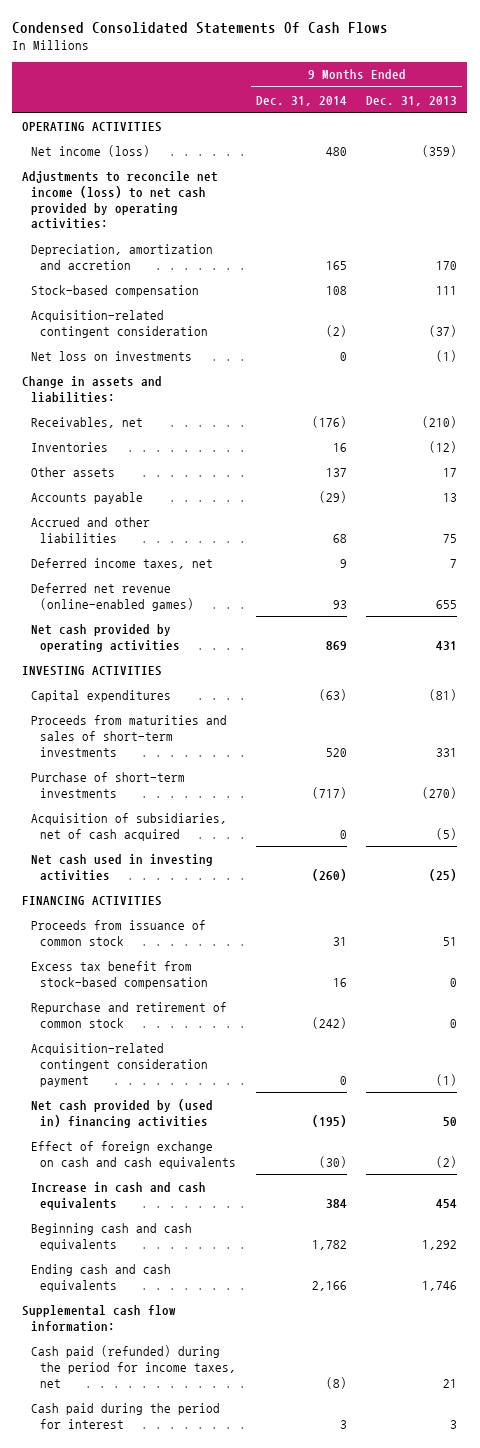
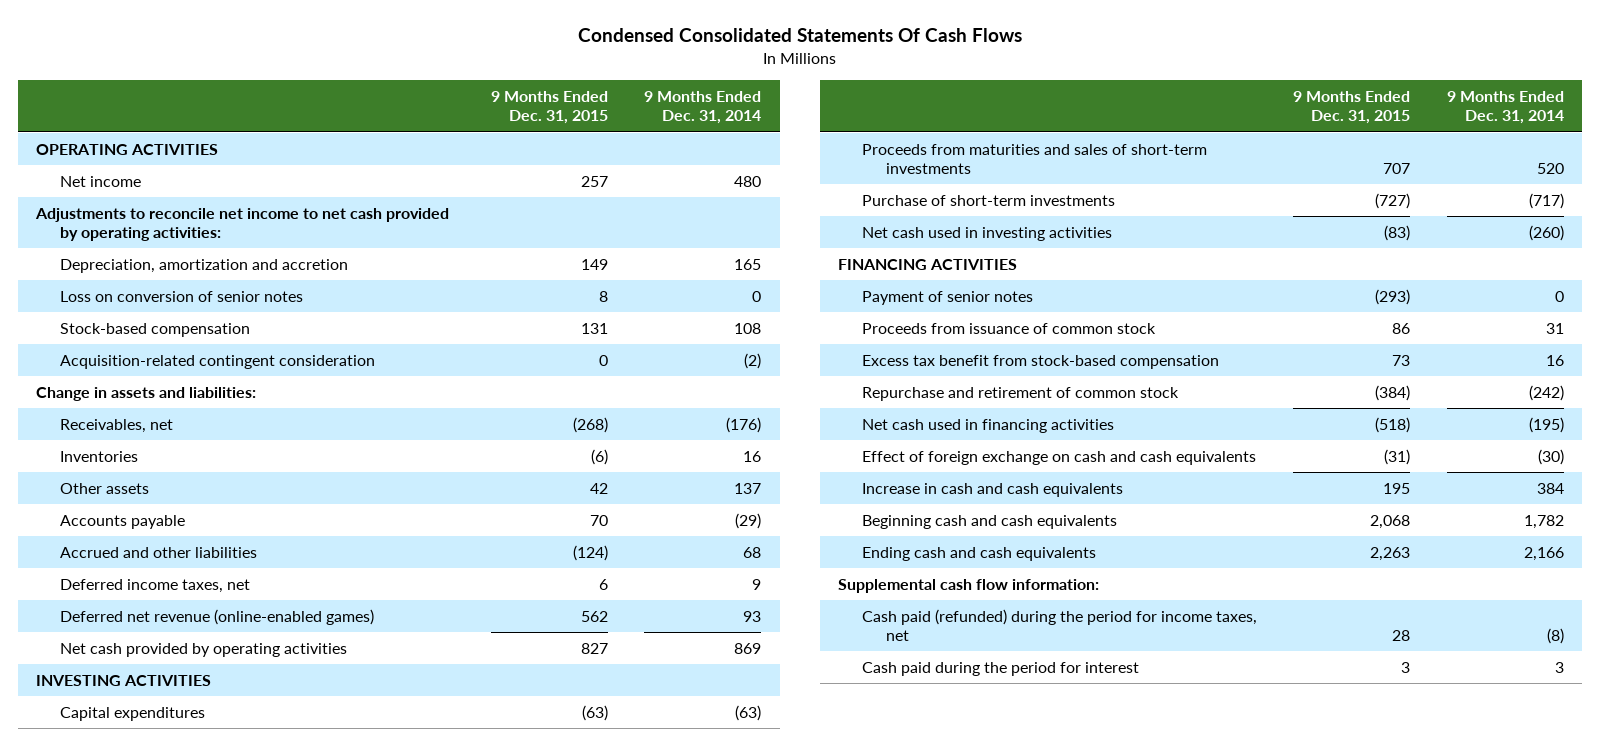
[366,95,458,106] Dec. 31, 2013 -> none
none -> [491,90,609,125] 9 Months Ended Dec. 31, 2015
[31,144,151,157] Net income (loss) -> [59,175,141,187] Net income
[22,170,219,230] Adjustments to reconcile net income (loss) to net cash provided by operating activities: -> [34,207,449,242] Adjustments to reconcile net income to net cash provided by operating activities:
none -> [59,290,303,302] Loss on conversion of senior notes
[31,350,193,361] Net loss on investments -> none
[31,812,228,841] Acquisition of subsidiaries, net of cash acquired -> none
none -> [861,290,1033,305] Payment of senior notes
[31,1042,208,1087] Acquisition-related contingent consideration payment -> none
[31,1098,214,1128] Net cash provided by (used in) financing activities -> [861,418,1114,433] Net cash used in financing activities

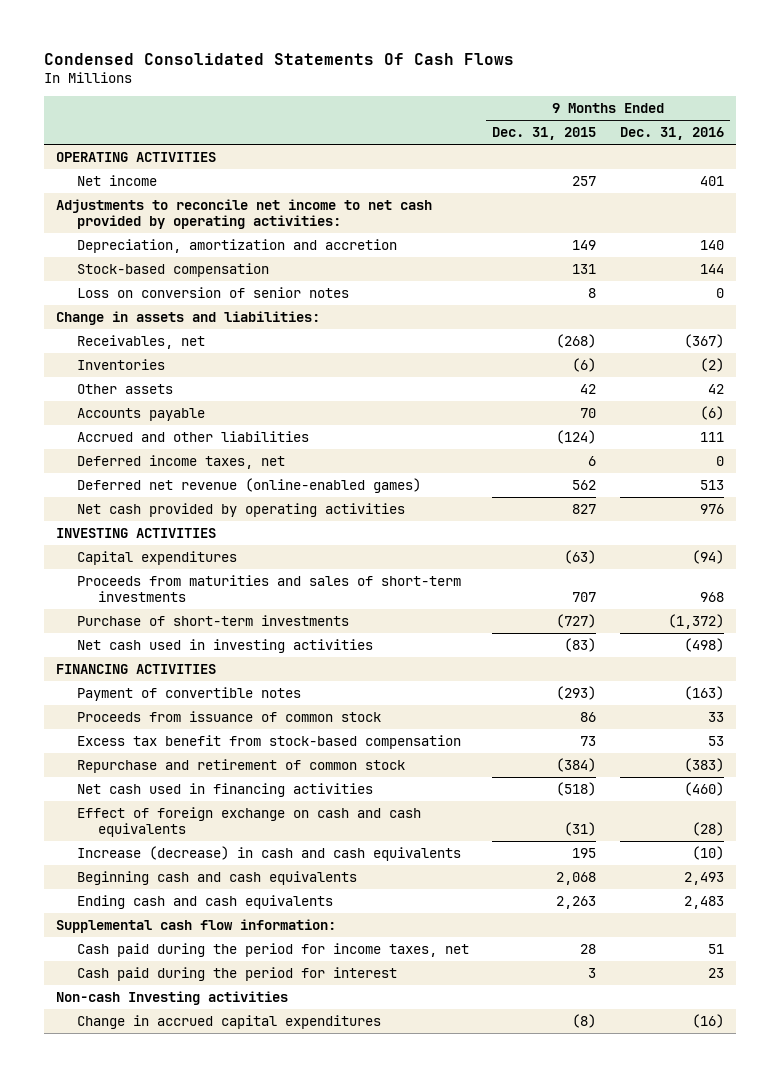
[644,90,762,125] 9 Months Ended Dec. 31, 2014 -> none
none -> [619,127,724,141] Dec. 31, 2016
[59,354,375,369] Acquisition-related contingent consideration -> none
[59,290,303,302] Loss on conversion of senior notes -> [76,286,349,298] Loss on conversion of senior notes
[861,290,1033,305] Payment of senior notes -> [76,686,301,701] Payment of convertible notes
[861,482,1123,497] Increase in cash and cash equivalents -> [76,845,461,861] Increase (decrease) in cash and cash equivalents
[861,608,1257,642] Cash paid (refunded) during the period for income taxes, net -> [76,942,469,957] Cash paid during the period for income taxes, net
none -> [55,990,288,1005] Non-cash Investing activities
none -> [76,1014,381,1029] Change in accrued capital expenditures

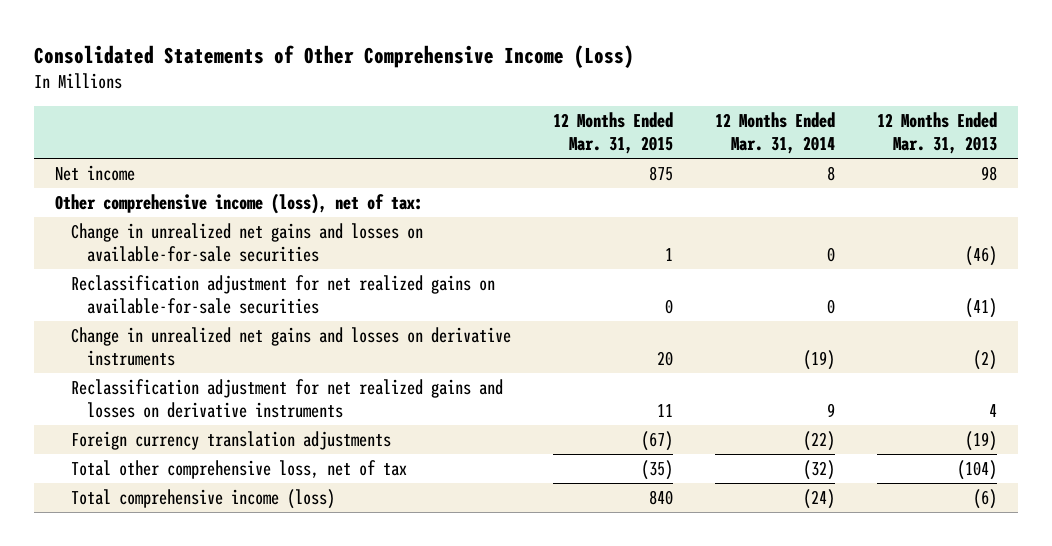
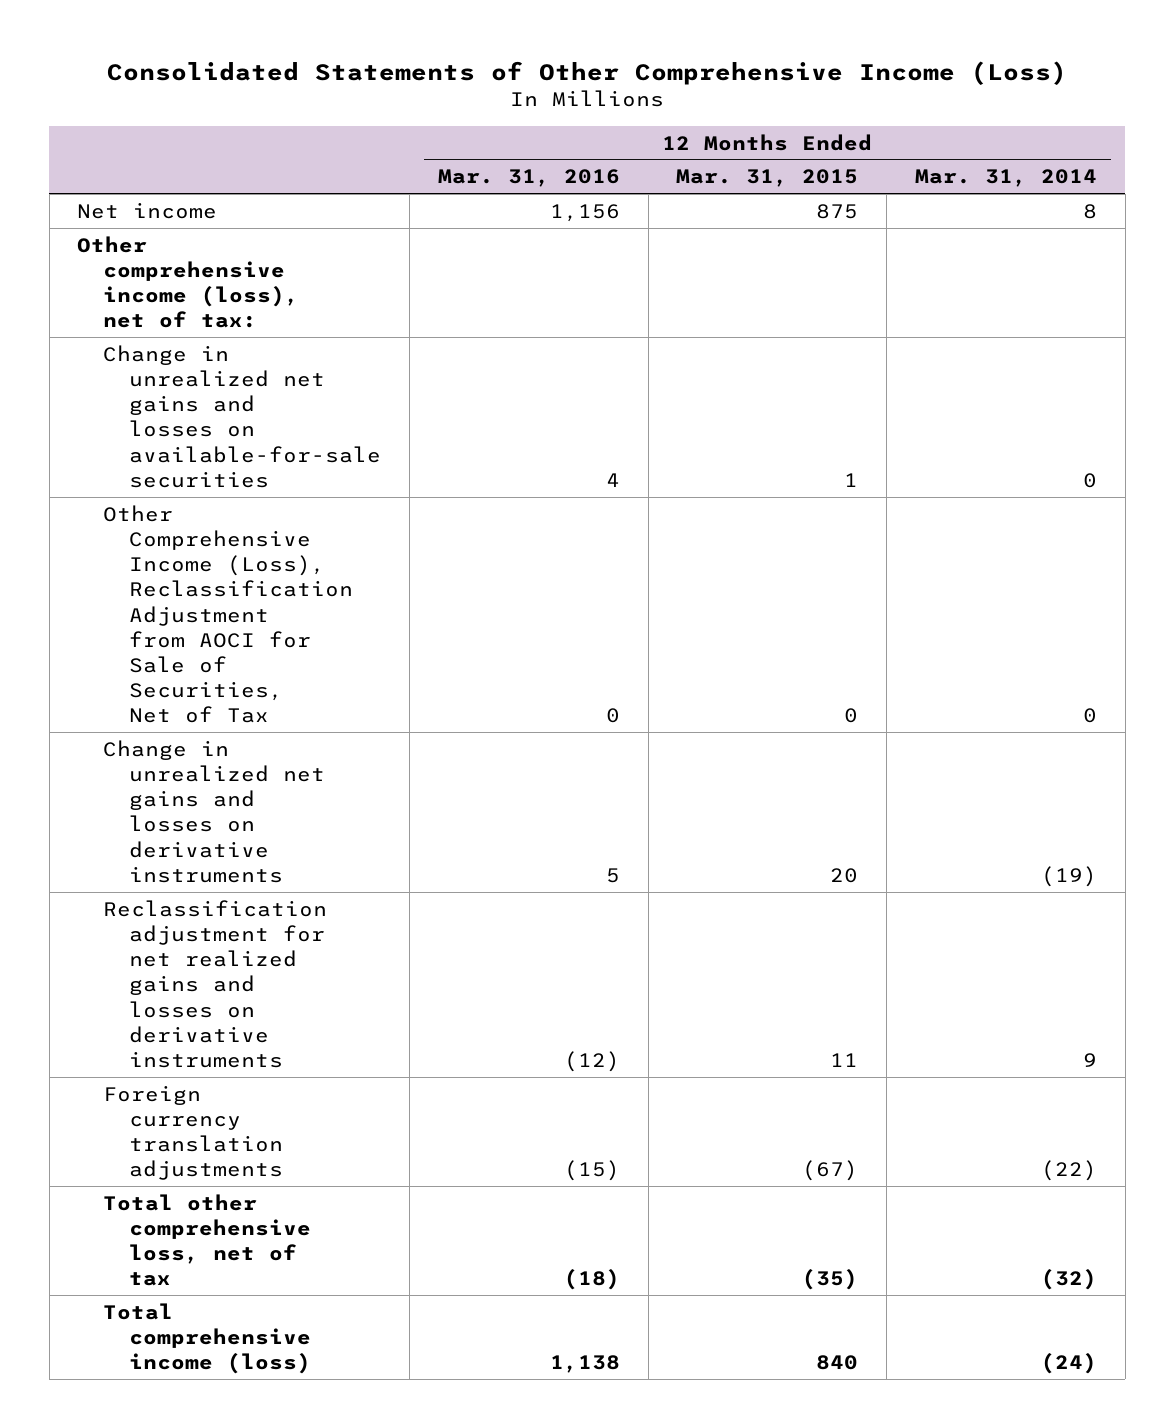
[876,112,997,155] 12 Months Ended Mar. 31, 2013 -> none
none -> [437,169,620,188] Mar. 31, 2016
[71,275,496,314] Reclassification adjustment for net realized gains on available-for-sale securities -> none
none -> [103,504,354,724] Other Comprehensive Income (Loss), Reclassification Adjustment from AOCI for Sale of Securities, Net of Tax

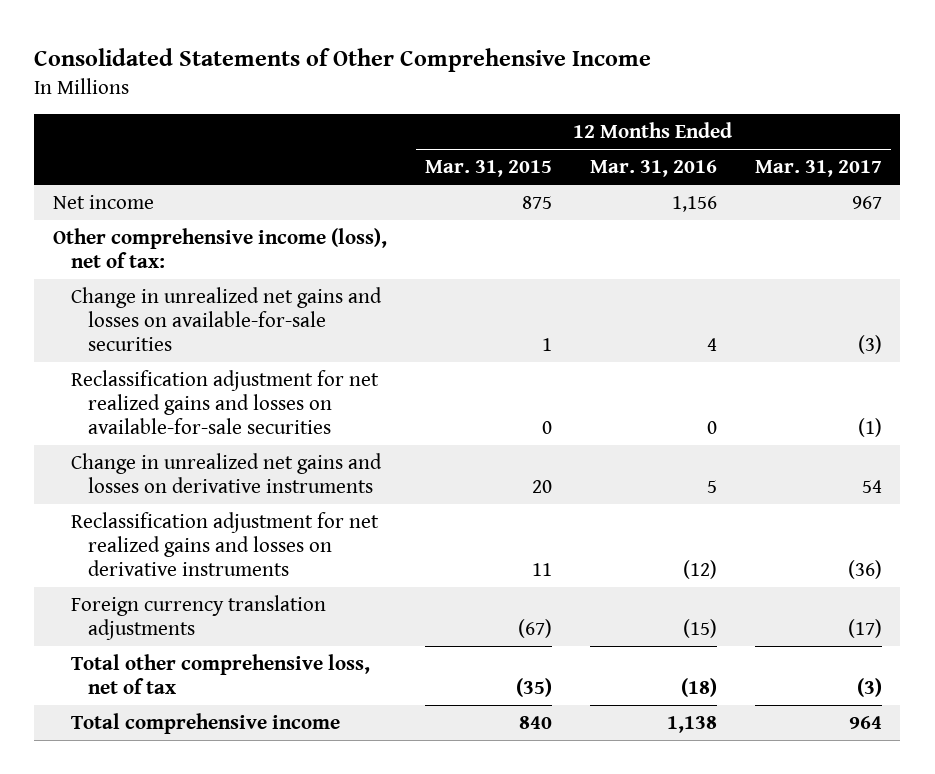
[107,60,1068,85] Consolidated Statements of Other Comprehensive Income (Loss) -> [34,48,652,73] Consolidated Statements of Other Comprehensive Income
[914,169,1097,188] Mar. 31, 2014 -> none
none -> [754,160,882,178] Mar. 31, 2017
[103,504,354,724] Other Comprehensive Income (Loss), Reclassification Adjustment from AOCI for Sale of Securities, Net of Tax -> [70,369,379,435] Reclassification adjustment for net realized gains and losses on available-for-sale securities
[103,1302,312,1375] Total comprehensive income (loss) -> [70,712,340,734] Total comprehensive income

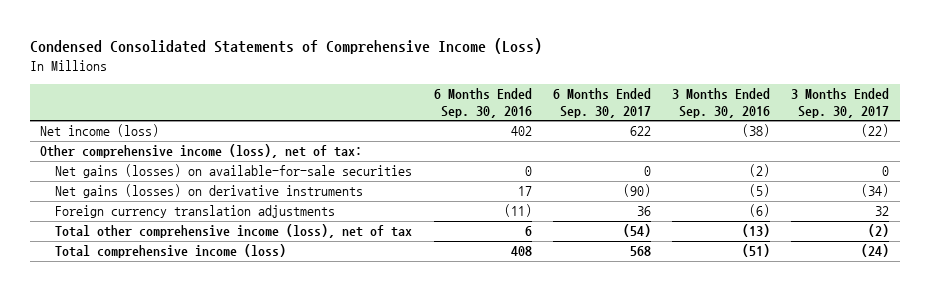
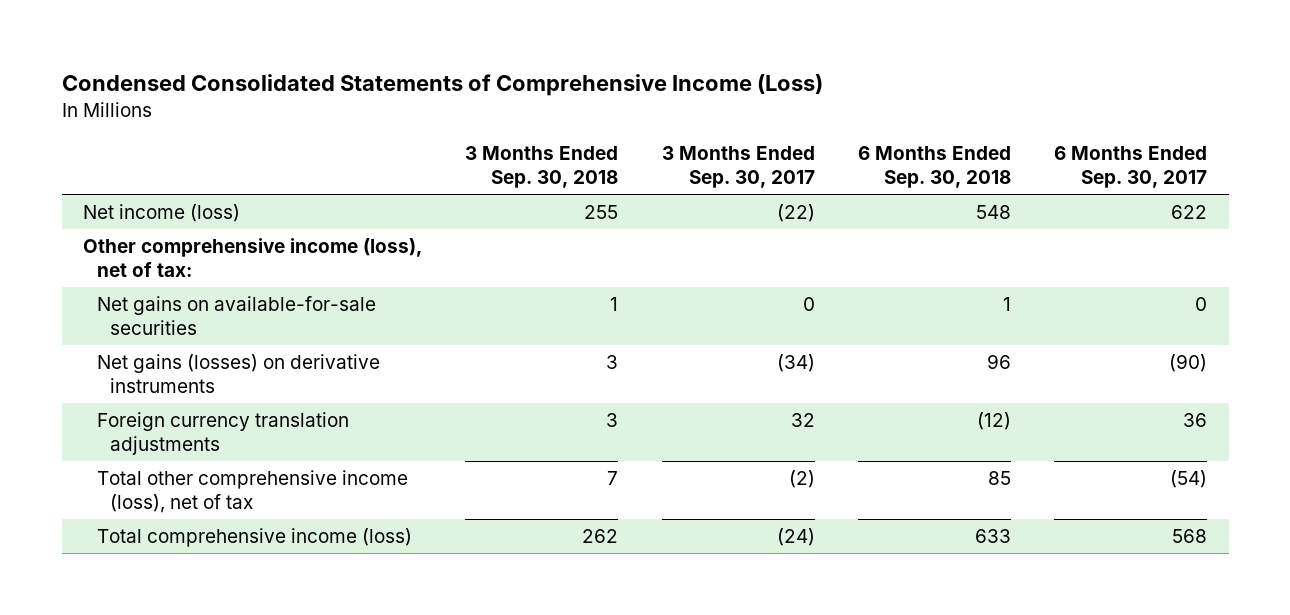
[433,88,532,118] 6 Months Ended Sep. 30, 2016 -> none
[671,88,770,118] 3 Months Ended Sep. 30, 2016 -> none
none -> [465,145,619,189] 3 Months Ended Sep. 30, 2018
none -> [857,145,1011,189] 6 Months Ended Sep. 30, 2018
[55,164,413,179] Net gains (losses) on available-for-sale securities -> [96,295,376,336] Net gains on available-for-sale securities

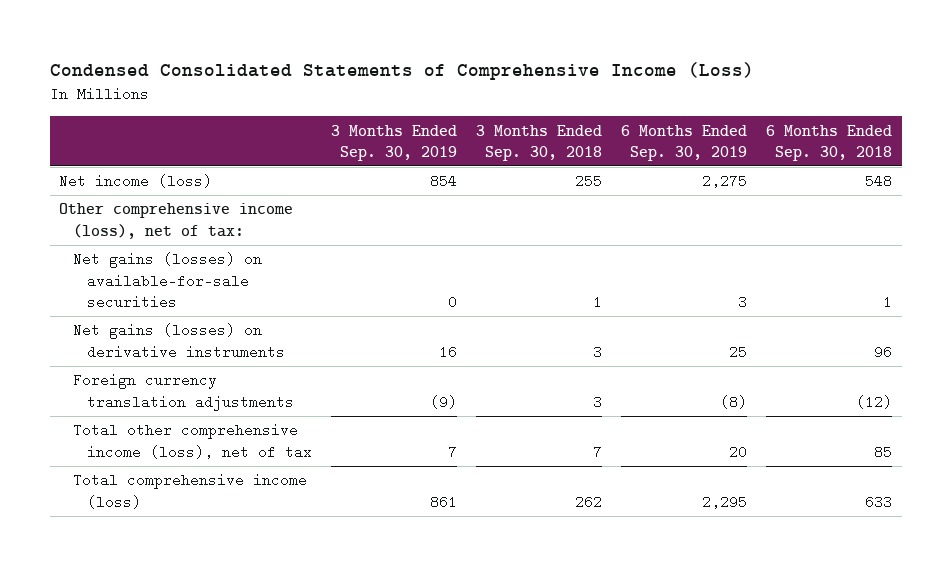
[661,145,815,189] 3 Months Ended Sep. 30, 2017 -> none
[1054,145,1208,189] 6 Months Ended Sep. 30, 2017 -> none
none -> [330,124,457,161] 3 Months Ended Sep. 30, 2019
none -> [621,124,748,161] 6 Months Ended Sep. 30, 2019
[96,295,376,336] Net gains on available-for-sale securities -> [73,252,263,309] Net gains (losses) on available-for-sale securities

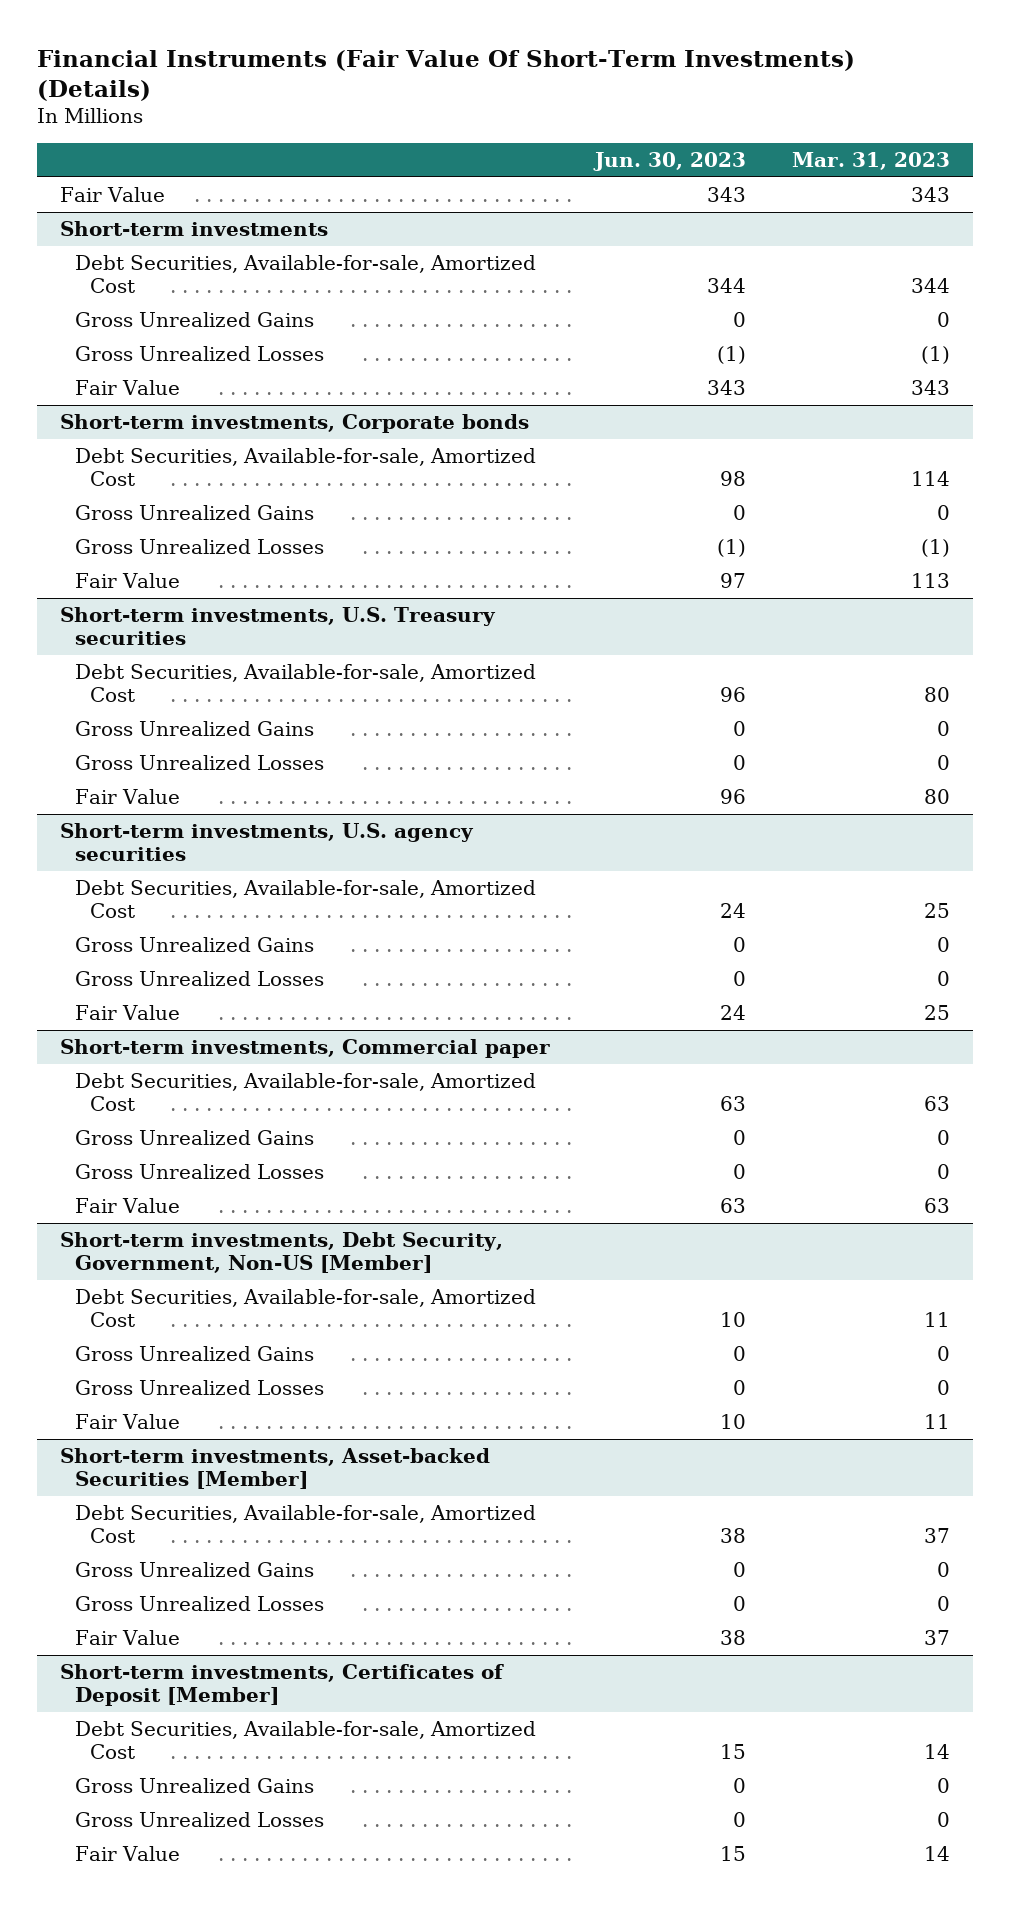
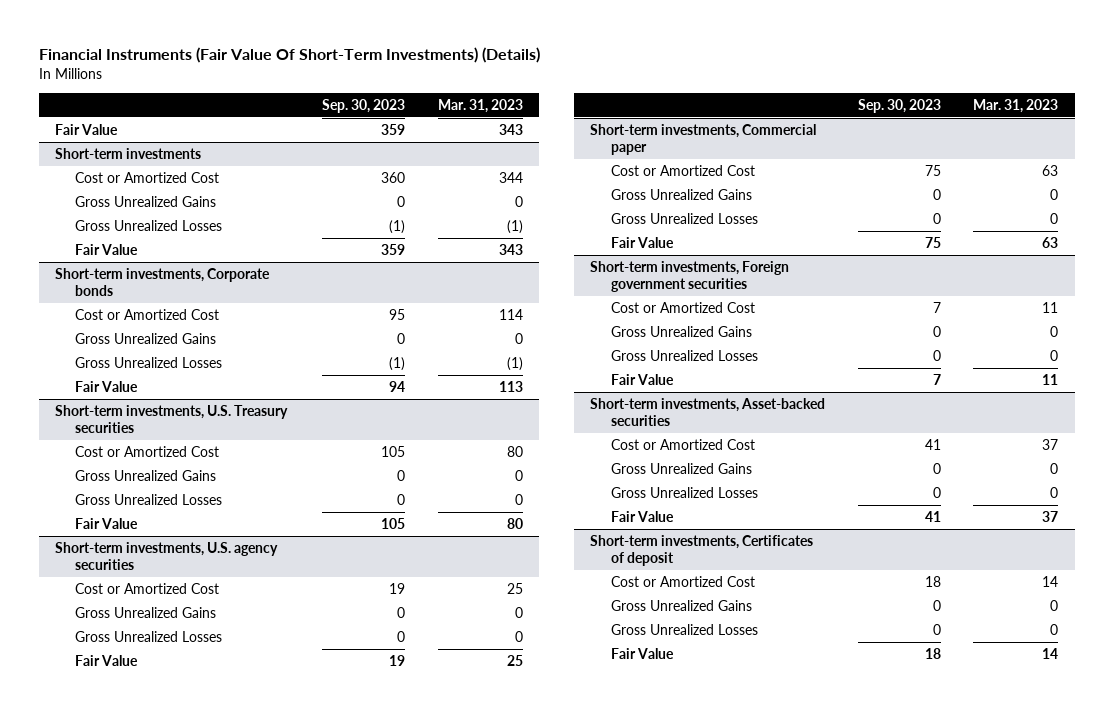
[593,151,747,171] Jun. 30, 2023 -> none
none -> [322,99,406,114] Sep. 30, 2023
[74,255,536,294] Debt Securities, Available-for-sale, Amortized Cost -> [75,171,220,183] Cost or Amortized Cost
[74,448,536,487] Debt Securities, Available-for-sale, Amortized Cost -> [75,308,220,320] Cost or Amortized Cost
[74,664,536,703] Debt Securities, Available-for-sale, Amortized Cost -> [75,445,220,457] Cost or Amortized Cost
[74,880,536,919] Debt Securities, Available-for-sale, Amortized Cost -> [75,582,220,594] Cost or Amortized Cost
[74,1073,536,1112] Debt Securities, Available-for-sale, Amortized Cost -> [610,164,755,176] Cost or Amortized Cost
[59,1232,503,1274] Short-term investments, Debt Security, Government, Non-US [Member] -> none
none -> [590,260,790,292] Short-term investments, Foreign government securities
[74,1289,536,1328] Debt Securities, Available-for-sale, Amortized Cost -> [610,301,755,313] Cost or Amortized Cost
[59,1448,490,1490] Short-term investments, Asset-backed Securities [Member] -> [590,397,826,426] Short-term investments, Asset-backed securities
[74,1505,536,1544] Debt Securities, Available-for-sale, Amortized Cost -> [610,438,755,450] Cost or Amortized Cost
[59,1664,504,1707] Short-term investments, Certificates of Deposit [Member] -> [590,534,814,566] Short-term investments, Certificates of deposit
[74,1721,536,1760] Debt Securities, Available-for-sale, Amortized Cost -> [610,575,755,587] Cost or Amortized Cost

